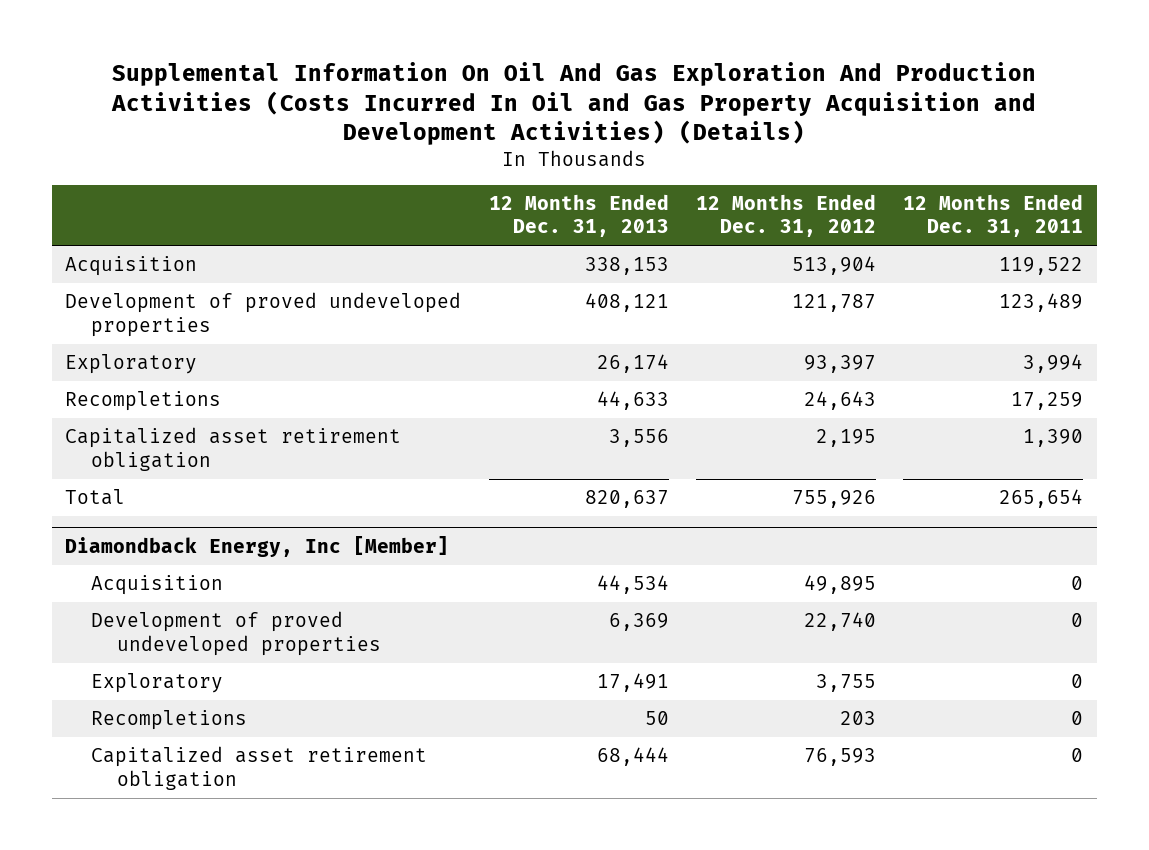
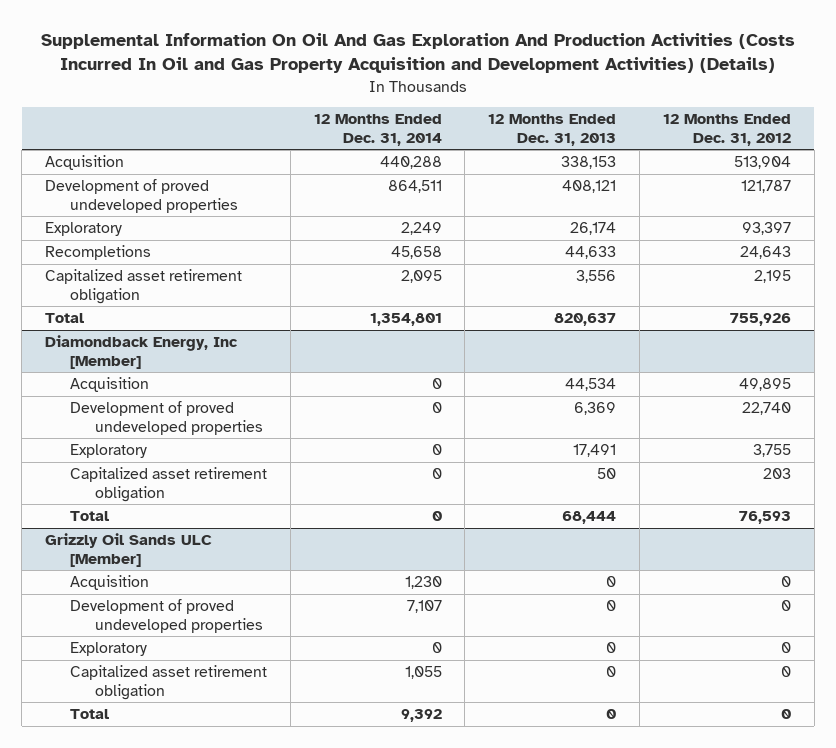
[903,193,1084,238] 12 Months Ended Dec. 31, 2011 -> none
none -> [313,114,442,146] 12 Months Ended Dec. 31, 2014
[90,710,247,731] Recompletions -> none
[596,747,669,767] 68,444 -> [597,468,617,480] 50
[804,748,877,767] 76,593 -> [763,468,792,480] 203
none -> [69,511,109,522] Total
none -> [45,533,213,567] Grizzly Oil Sands ULC [Member]
none -> [69,575,149,591] Acquisition
none -> [69,599,263,633] Development of proved undeveloped properties
none -> [69,642,147,657] Exploratory
none -> [69,665,267,700] Capitalized asset retirement obligation
none -> [69,709,109,720] Total

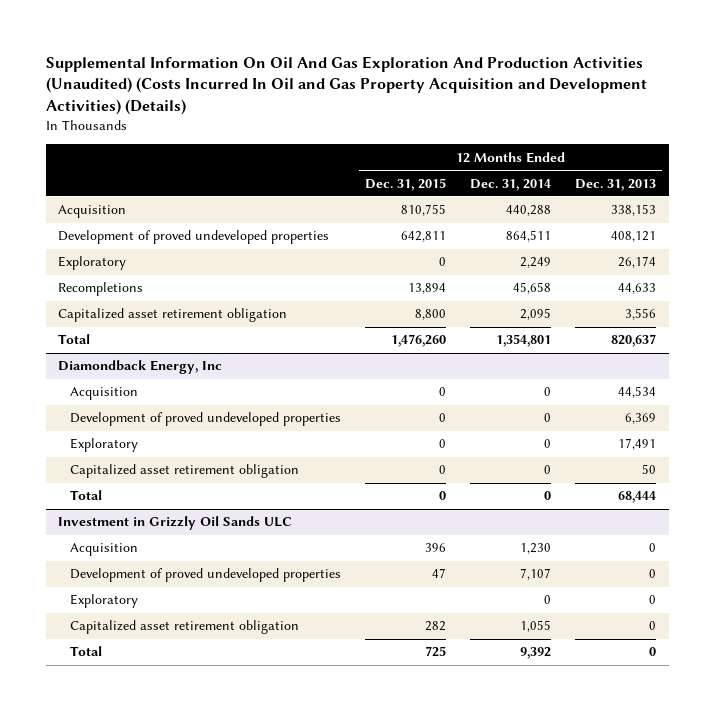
[41,33,796,74] Supplemental Information On Oil And Gas Exploration And Production Activities (Costs Incurred In Oil and Gas Property Acquisition and Development Activities) (Details) -> [45,55,647,116] Supplemental Information On Oil And Gas Exploration And Production Activities (Unaudited) (Costs Incurred In Oil and Gas Property Acquisition and Development Activities) (Details)
[663,114,792,146] 12 Months Ended Dec. 31, 2012 -> none
none -> [364,177,446,191] Dec. 31, 2015
[45,335,239,369] Diamondback Energy, Inc [Member] -> [57,360,222,375] Diamondback Energy, Inc
[45,533,213,567] Grizzly Oil Sands ULC [Member] -> [57,516,292,531] Investment in Grizzly Oil Sands ULC

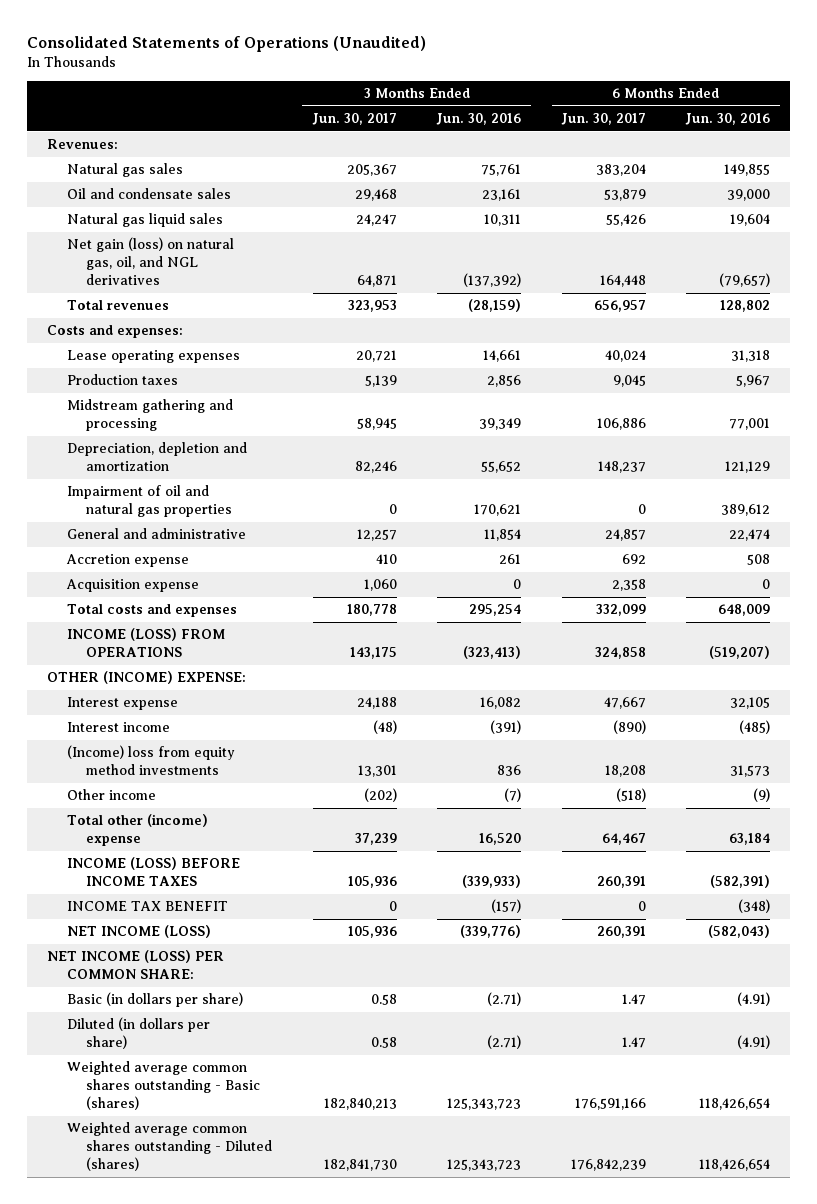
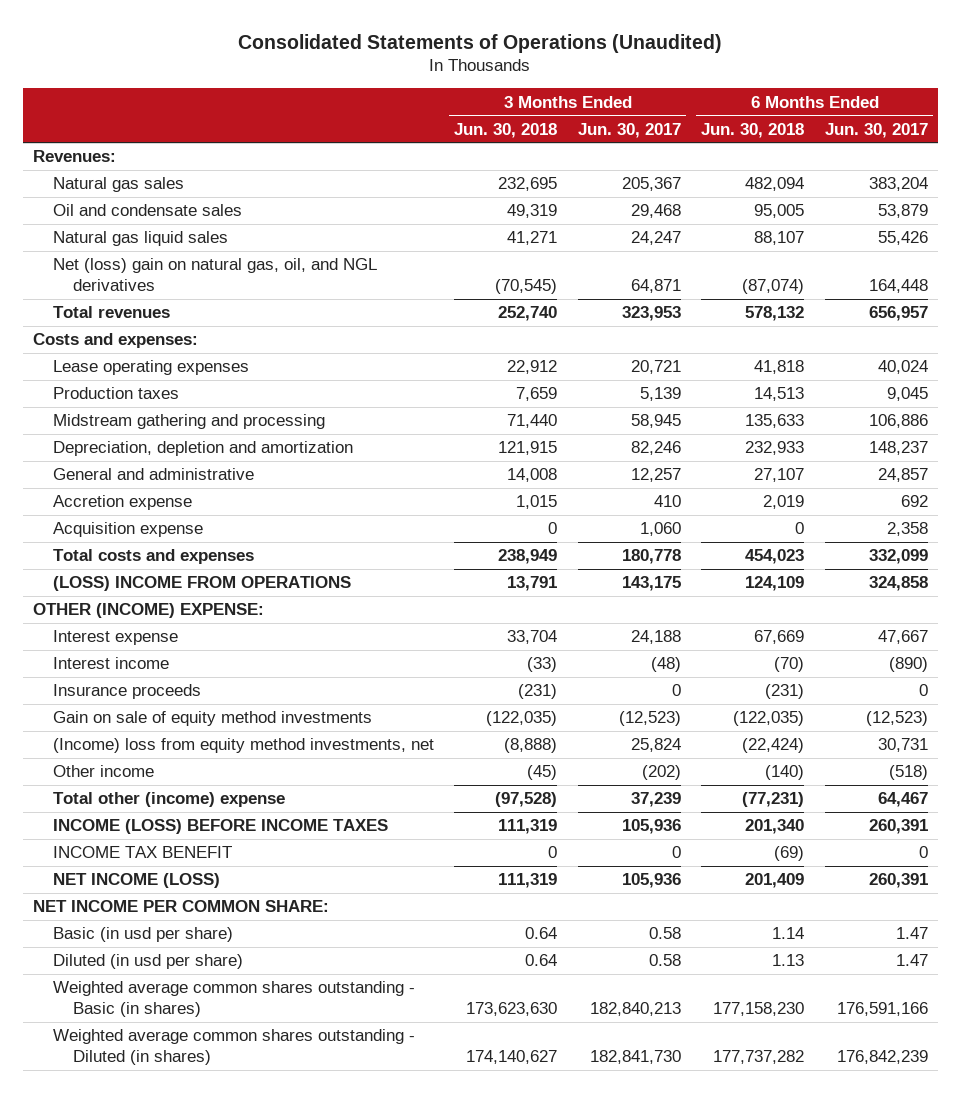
[436,113,522,126] Jun. 30, 2016 -> none
[685,113,771,126] Jun. 30, 2016 -> none
none -> [454,122,558,138] Jun. 30, 2018
none -> [701,122,805,138] Jun. 30, 2018
[66,237,234,286] Net gain (loss) on natural gas, oil, and NGL derivatives -> [52,258,377,292] Net (loss) gain on natural gas, oil, and NGL derivatives
[66,485,233,518] Impairment of oil and natural gas properties -> none
[66,628,225,658] INCOME (LOSS) FROM OPERATIONS -> [52,576,351,592] (LOSS) INCOME FROM OPERATIONS
none -> [52,684,201,700] Insurance proceeds
none -> [52,711,372,727] Gain on sale of equity method investments
[66,745,235,776] (Income) loss from equity method investments -> [52,738,434,754] (Income) loss from equity method investments, net
[357,765,397,778] 13,301 -> [630,738,681,753] 25,824
[604,765,646,778] 18,208 -> [877,738,928,753] 30,731
[47,950,225,980] NET INCOME (LOSS) PER COMMON SHARE: -> [32,900,329,913] NET INCOME PER COMMON SHARE:
[66,992,243,1008] Basic (in dollars per share) -> [52,927,233,943] Basic (in usd per share)
[66,1017,210,1050] Diluted (in dollars per share) -> [52,954,243,970] Diluted (in usd per share)
[66,1061,261,1111] Weighted average common shares outstanding - Basic (shares) -> [52,981,415,1018] Weighted average common shares outstanding - Basic (in shares)
[66,1122,273,1172] Weighted average common shares outstanding - Diluted (shares) -> [52,1029,415,1066] Weighted average common shares outstanding - Diluted (in shares)

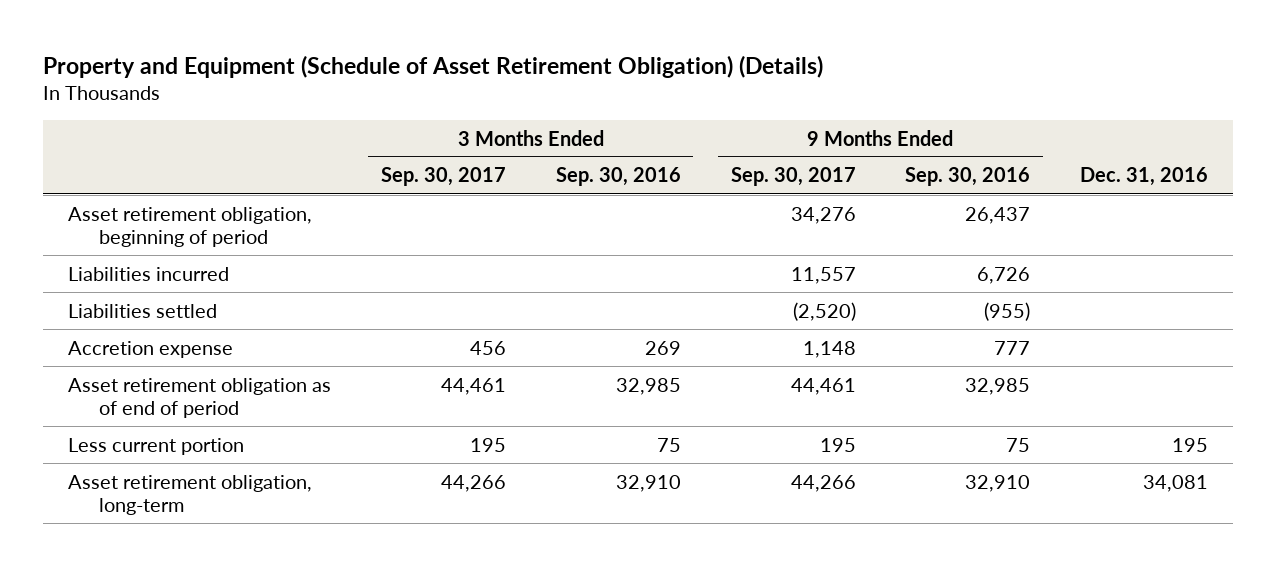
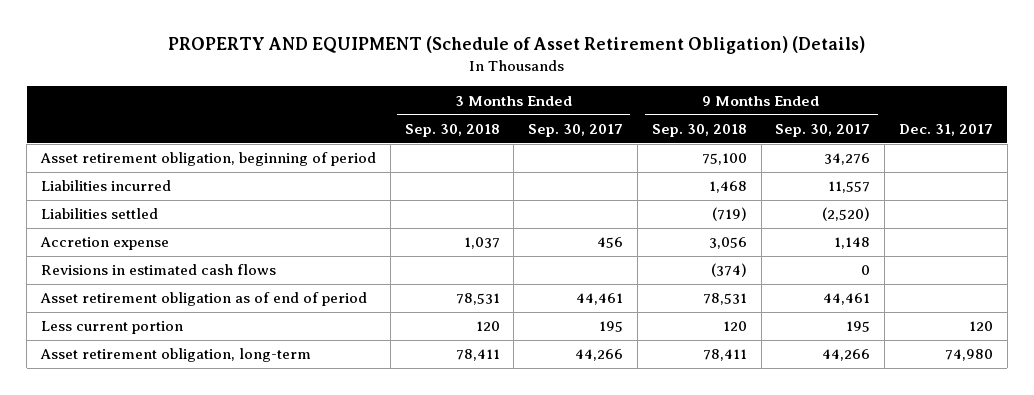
[42,54,823,78] Property and Equipment (Schedule of Asset Retirement Obligation) (Details) -> [167,36,865,55] PROPERTY AND EQUIPMENT (Schedule of Asset Retirement Obligation) (Details)
[555,167,681,187] Sep. 30, 2016 -> none
[905,167,1031,187] Sep. 30, 2016 -> none
[1080,167,1209,187] Dec. 31, 2016 -> none
none -> [404,123,500,137] Sep. 30, 2018
none -> [651,123,747,137] Sep. 30, 2018
none -> [898,123,993,136] Dec. 31, 2017
none -> [40,264,276,276] Revisions in estimated cash flows

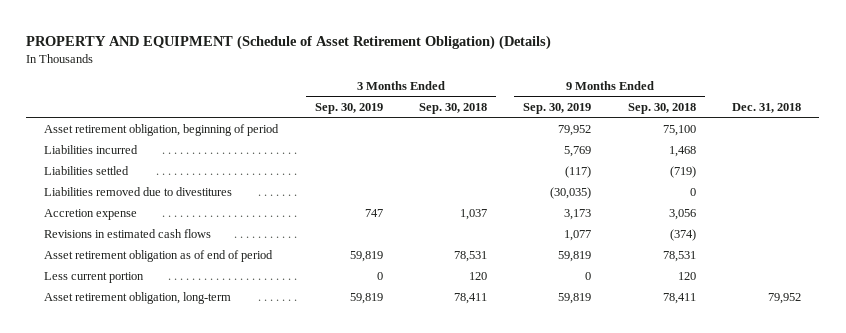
[528,123,624,137] Sep. 30, 2017 -> none
[775,123,871,137] Sep. 30, 2017 -> none
[898,123,993,136] Dec. 31, 2017 -> none
none -> [314,102,383,114] Sep. 30, 2019
none -> [523,102,592,114] Sep. 30, 2019
none -> [732,102,802,113] Dec. 31, 2018
none -> [44,186,233,196] Liabilities removed due to divestitures

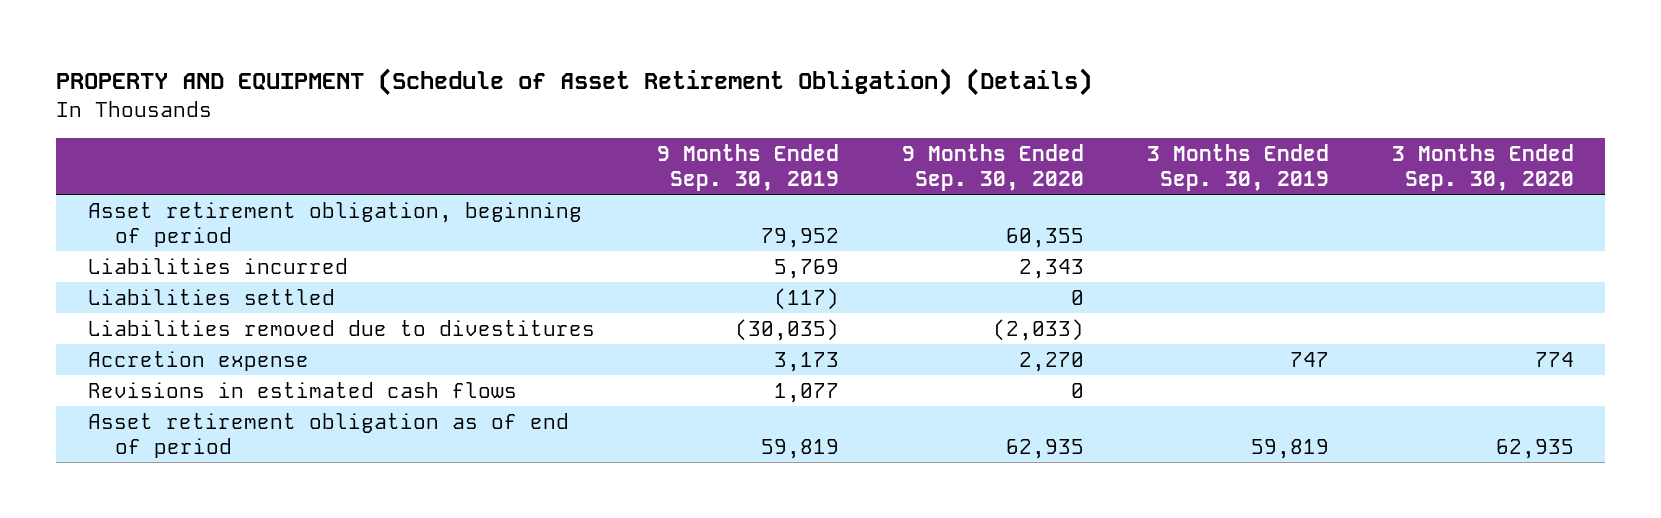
[419,102,488,114] Sep. 30, 2018 -> none
[627,102,696,114] Sep. 30, 2018 -> none
[732,102,802,113] Dec. 31, 2018 -> none
none -> [902,144,1085,191] 9 Months Ended Sep. 30, 2020
none -> [1391,144,1574,191] 3 Months Ended Sep. 30, 2020
[44,271,145,283] Less current portion -> none
[44,291,232,304] Asset retirement obligation, long-term -> none

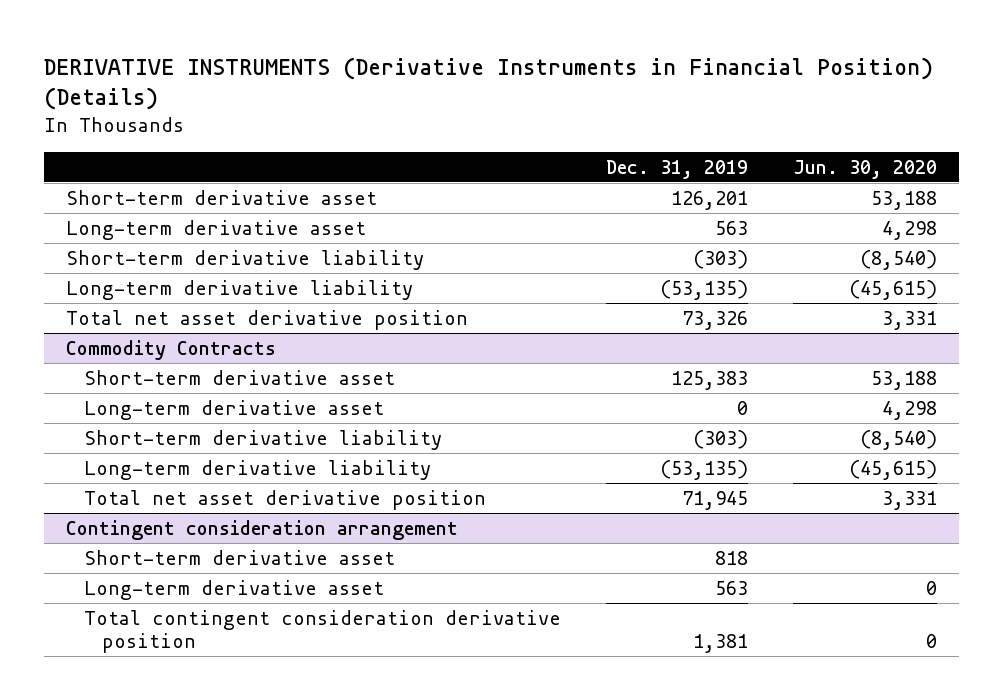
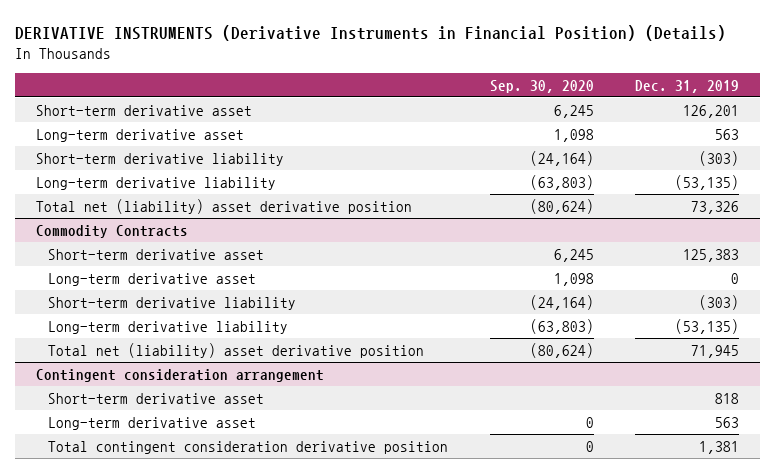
[793,159,938,179] Jun. 30, 2020 -> none
none -> [489,79,594,93] Sep. 30, 2020
[66,309,469,330] Total net asset derivative position -> [36,198,413,214] Total net (liability) asset derivative position
[84,489,487,510] Total net asset derivative position -> [47,342,424,358] Total net (liability) asset derivative position

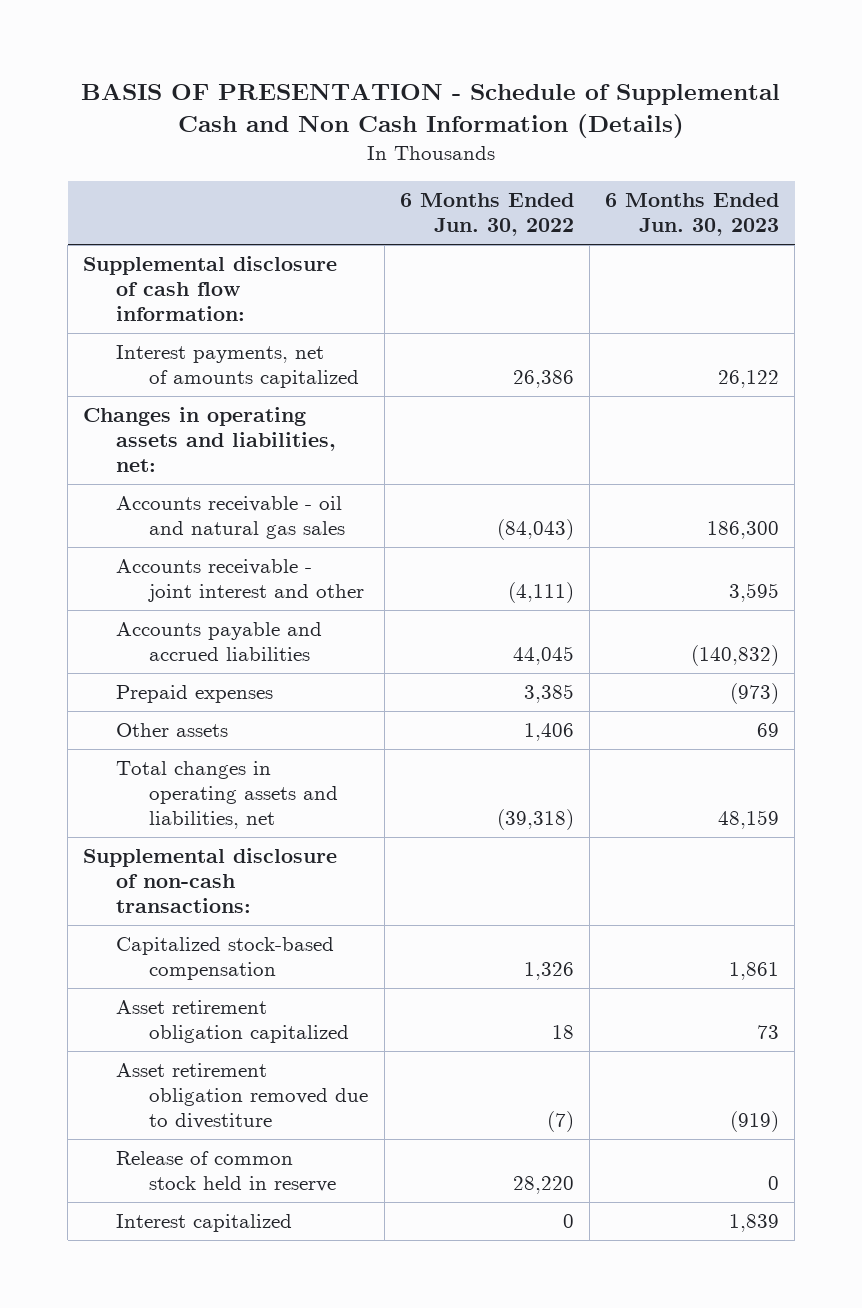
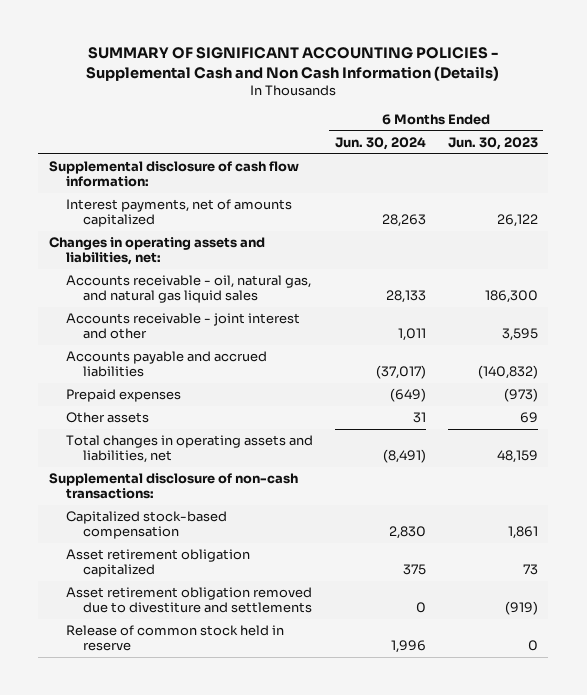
[81,82,781,139] BASIS OF PRESENTATION - Schedule of Supplemental Cash and Non Cash Information (Details) -> [86,47,500,81] SUMMARY OF SIGNIFICANT ACCOUNTING POLICIES - Supplemental Cash and Non Cash Information (Details)
[399,193,574,237] 6 Months Ended Jun. 30, 2022 -> none
none -> [334,136,426,150] Jun. 30, 2024
[116,496,346,540] Accounts receivable - oil and natural gas sales -> [66,275,312,304] Accounts receivable - oil, natural gas, and natural gas liquid sales
[116,1063,369,1130] Asset retirement obligation removed due to divestiture -> [66,587,313,614] Asset retirement obligation removed due to divestiture and settlements
[116,1214,293,1233] Interest capitalized -> none

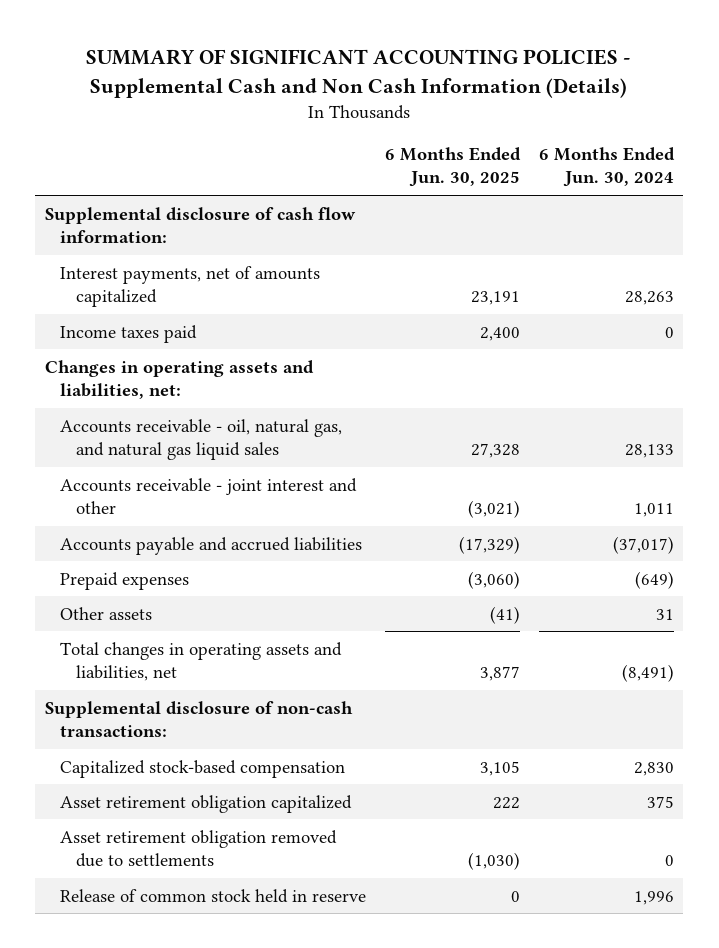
[447,136,538,150] Jun. 30, 2023 -> none
none -> [385,146,522,188] 6 Months Ended Jun. 30, 2025
none -> [60,324,198,343] Income taxes paid
[66,587,313,614] Asset retirement obligation removed due to divestiture and settlements -> [60,829,338,868] Asset retirement obligation removed due to settlements

